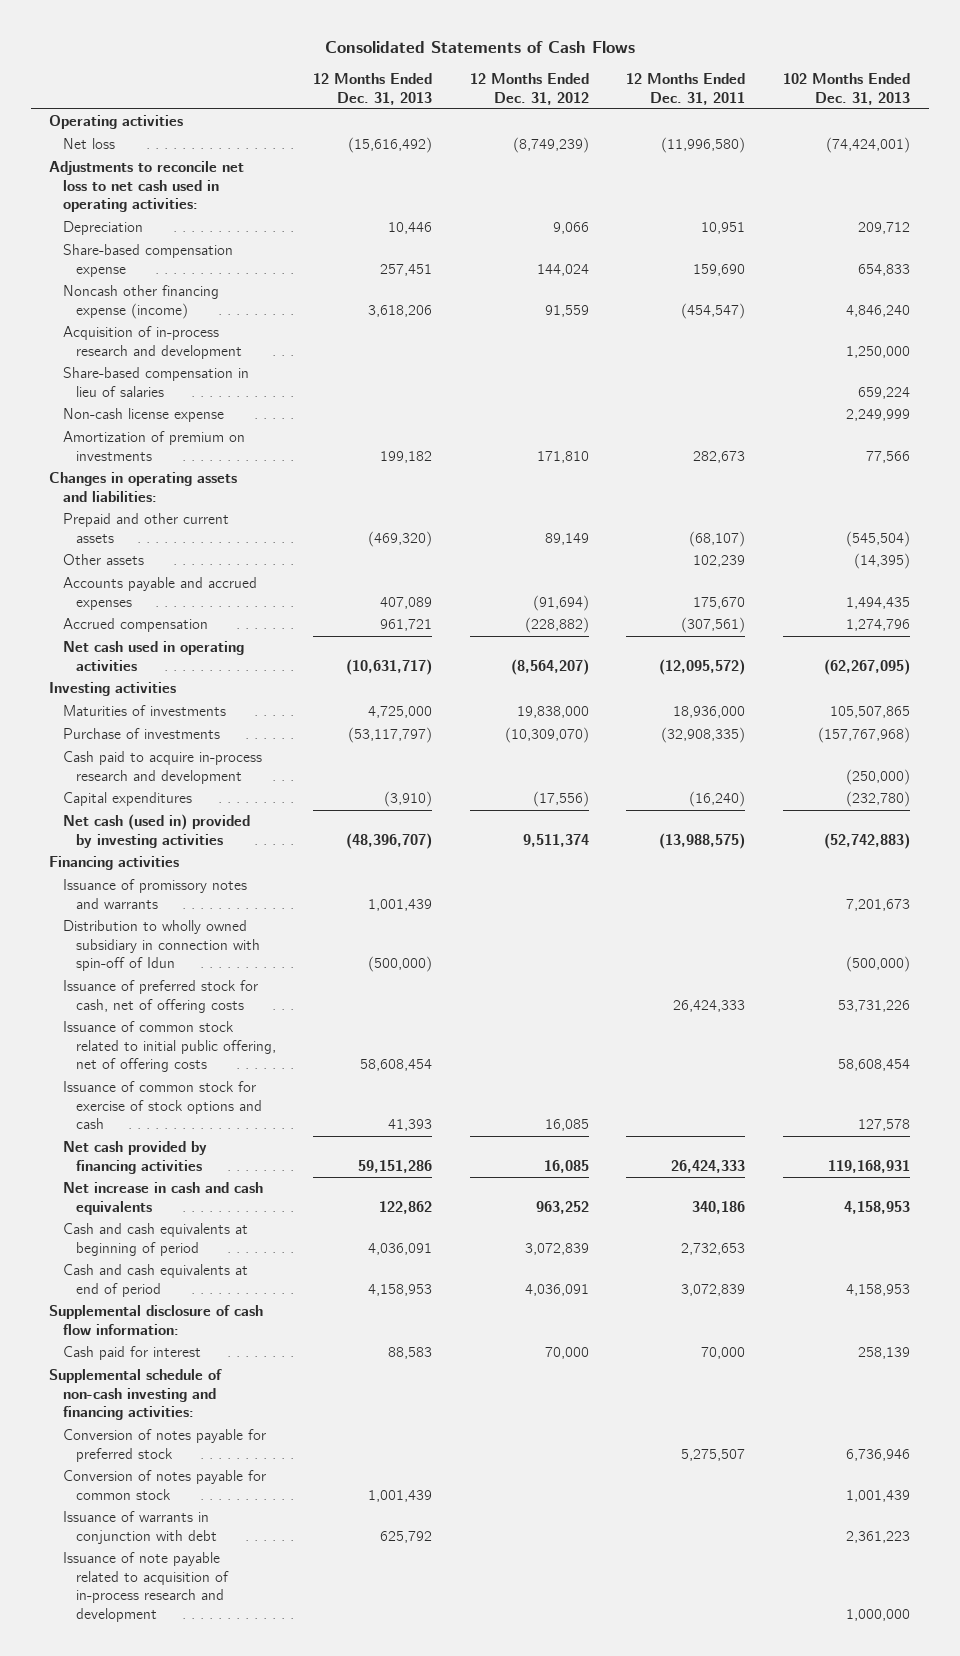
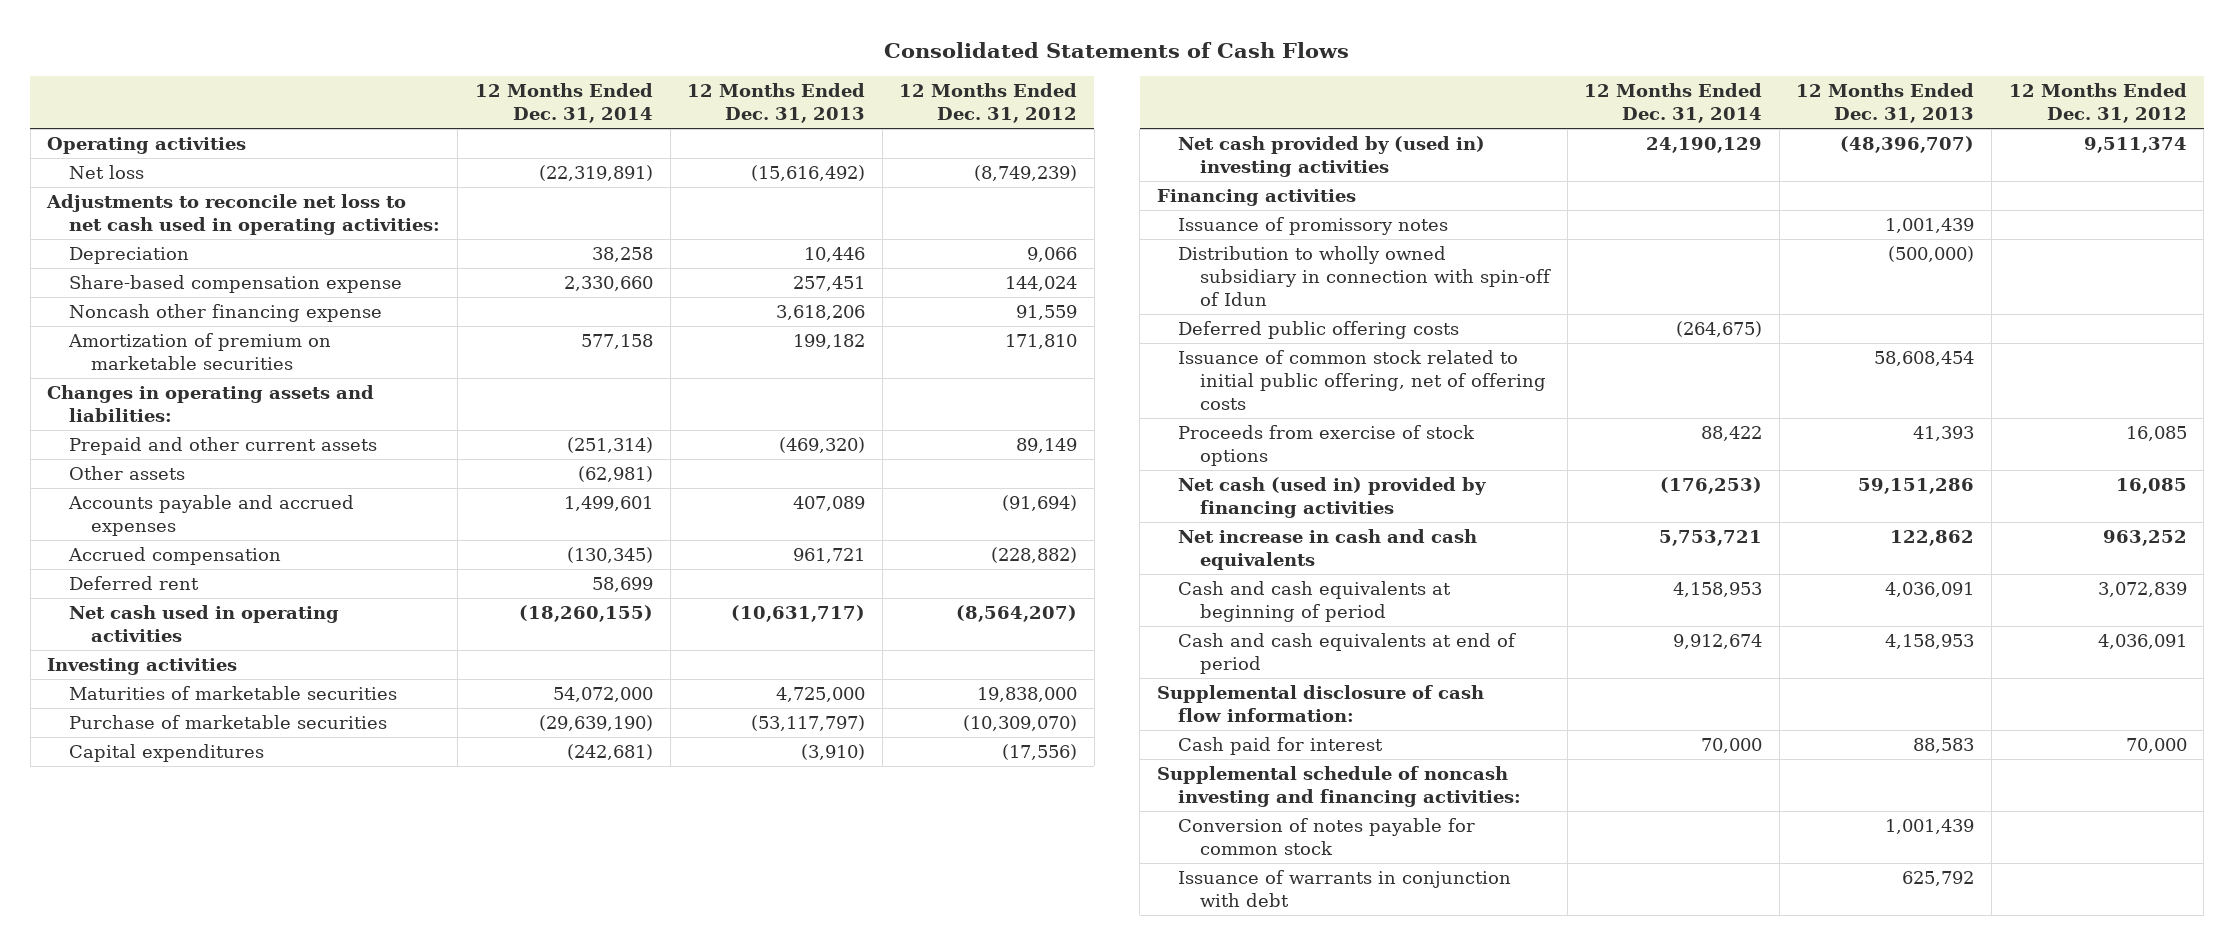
[626,73,746,105] 12 Months Ended Dec. 31, 2011 -> none
[783,73,911,105] 102 Months Ended Dec. 31, 2013 -> none
none -> [474,83,653,124] 12 Months Ended Dec. 31, 2014
[62,326,242,359] Acquisition of in-process research and development -> none
[62,367,249,397] Share-based compensation in lieu of salaries -> none
[62,408,224,423] Non-cash license expense -> none
[62,285,219,319] Noncash other financing expense (income) -> [69,303,383,322] Noncash other financing expense
[62,431,245,461] Amortization of premium on investments -> [68,332,332,371] Amortization of premium on marketable securities
none -> [69,575,200,590] Deferred rent
[62,751,262,784] Cash paid to acquire in-process research and development -> none
[62,705,226,717] Maturities of investments -> [69,685,398,700] Maturities of marketable securities
[62,728,220,740] Purchase of investments -> [69,714,388,729] Purchase of marketable securities
[62,814,250,848] Net cash (used in) provided by investing activities -> [1178,135,1486,178] Net cash provided by (used in) investing activities
[62,879,247,909] Issuance of promissory notes and warrants -> [1178,216,1449,235] Issuance of promissory notes
[62,980,258,1013] Issuance of preferred stock for cash, net of offering costs -> none
none -> [1178,320,1460,339] Deferred public offering costs
[62,1081,262,1130] Issuance of common stock for exercise of stock options and cash -> [1178,424,1476,467] Proceeds from exercise of stock options
[62,1141,207,1174] Net cash provided by financing activities -> [1178,476,1487,519] Net cash (used in) provided by financing activities
[62,1429,266,1462] Conversion of notes payable for preferred stock -> none
[49,1369,223,1421] Supplemental schedule of non-cash investing and financing activities: -> [1156,765,1522,808] Supplemental schedule of noncash investing and financing activities:
[62,1552,229,1622] Issuance of note payable related to acquisition of in-process research and development -> none

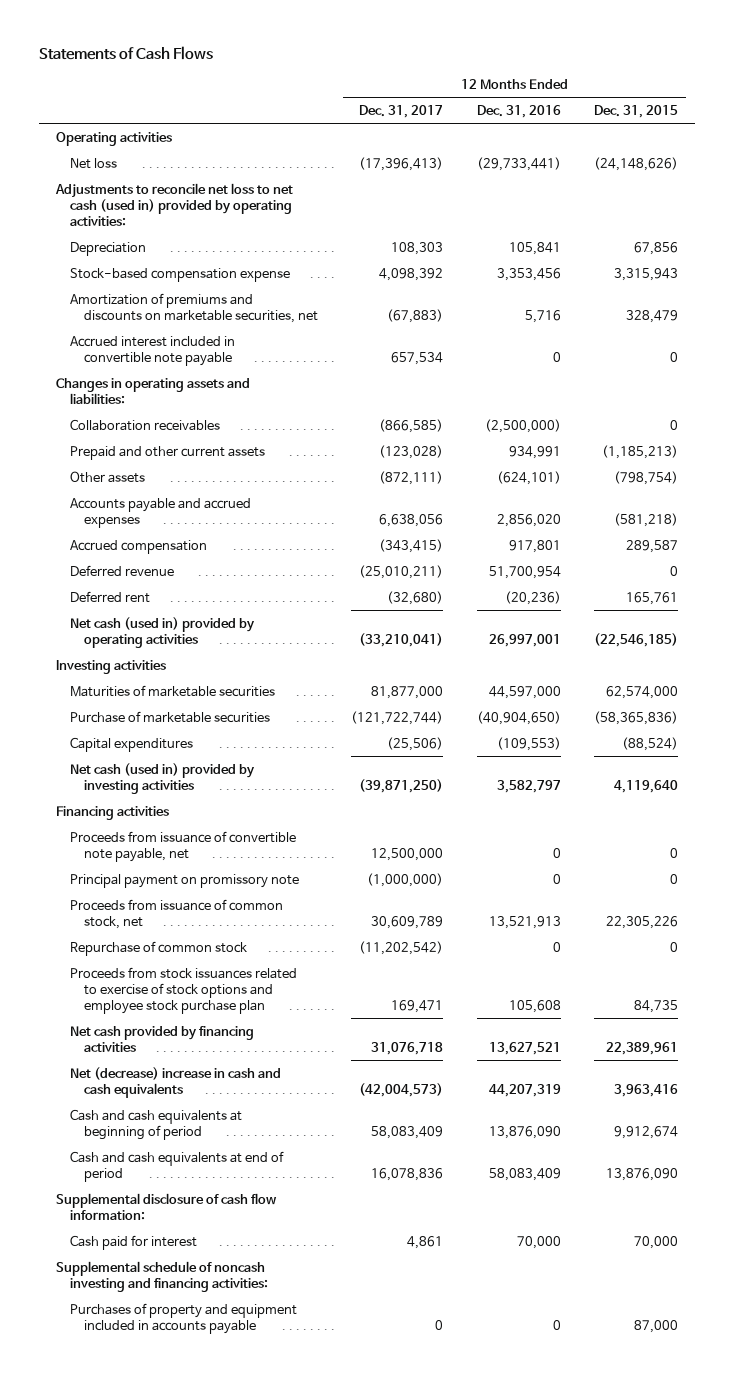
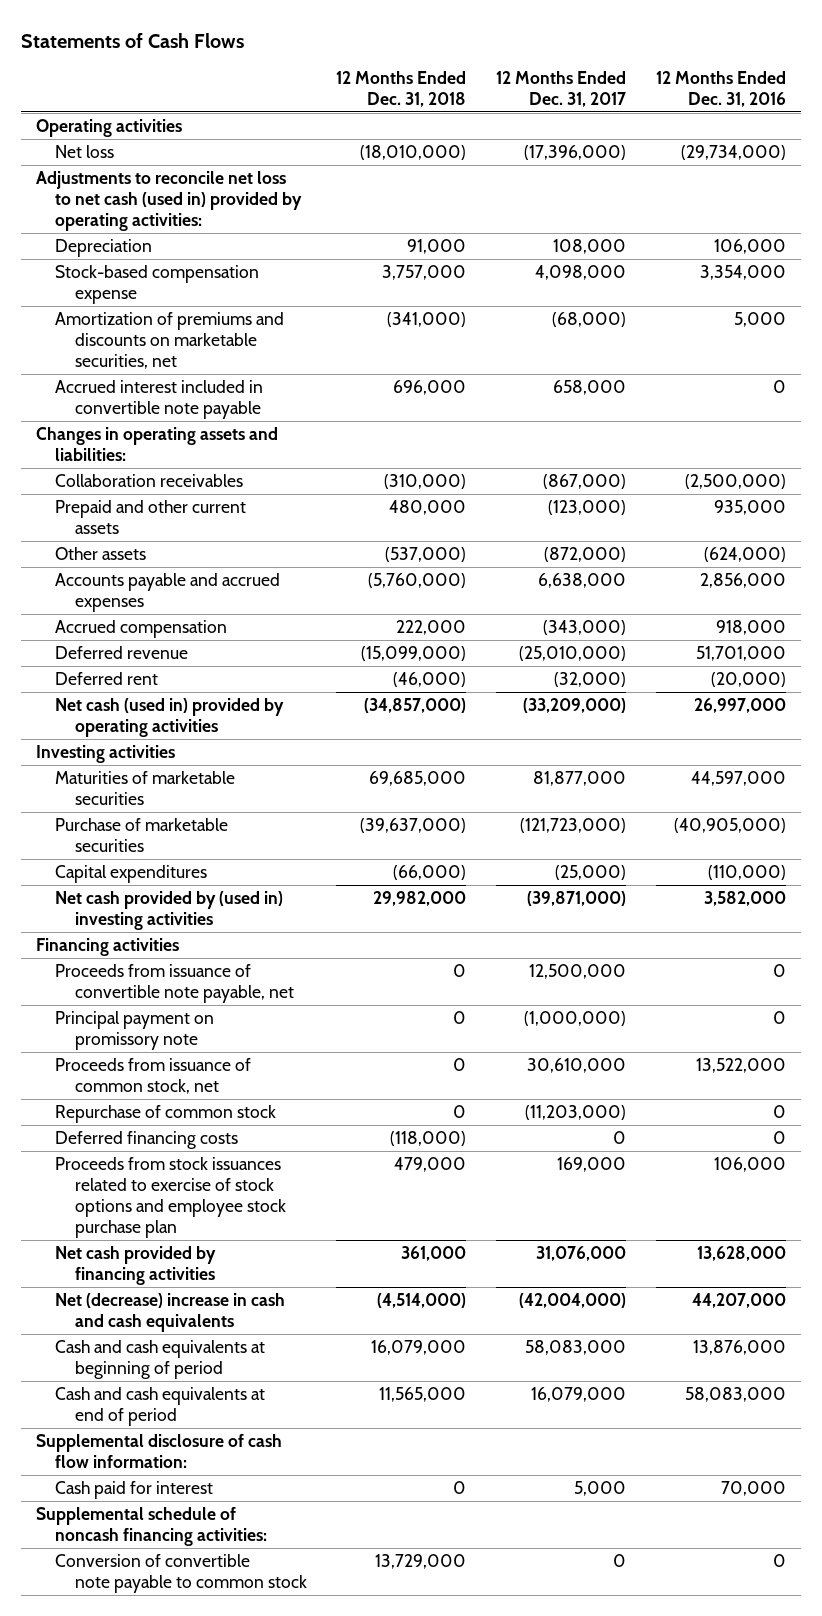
[594,105,679,119] Dec. 31, 2015 -> none
none -> [336,71,467,108] 12 Months Ended Dec. 31, 2018
[359,156,444,171] (17,396,413) -> [524,144,627,160] (17,396,000)
[476,156,561,171] (29,733,441) -> [681,144,787,160] (29,734,000)
[391,241,444,255] 108,303 -> [553,238,627,254] 108,000
[508,241,561,255] 105,841 -> [714,238,787,254] 106,000
[379,267,444,281] 4,098,392 -> [535,264,627,280] 4,098,000
[496,267,561,281] 3,353,456 -> [700,264,787,280] 3,354,000
[387,308,444,323] (67,883) -> [552,311,627,327] (68,000)
[524,309,561,323] 5,716 -> [734,311,787,327] 5,000
[391,351,444,365] 657,534 -> [553,379,627,395] 658,000
[379,418,444,433] (866,585) -> [543,473,627,489] (867,000)
[379,444,444,459] (123,028) -> [548,499,627,515] (123,000)
[508,445,561,459] 934,991 -> [714,499,787,515] 935,000
[379,470,444,485] (872,111) -> [544,546,627,562] (872,000)
[496,470,561,485] (624,101) -> [704,546,787,562] (624,000)
[379,513,444,527] 6,638,056 -> [538,572,627,588] 6,638,000
[496,513,561,527] 2,856,020 -> [700,572,787,588] 2,856,000
[379,538,444,553] (343,415) -> [543,619,627,635] (343,000)
[508,539,561,553] 917,801 -> [716,619,787,635] 918,000
[359,564,444,579] (25,010,211) -> [519,645,627,661] (25,010,000)
[488,565,561,579] 51,700,954 -> [696,645,787,661] 51,701,000
[387,590,444,605] (32,680) -> [554,671,627,687] (32,000)
[504,590,561,605] (20,236) -> [711,671,787,687] (20,000)
[359,632,444,647] (33,210,041) -> [523,697,627,713] (33,209,000)
[488,633,561,647] 26,997,001 -> [694,697,787,713] 26,997,000
[351,710,444,725] (121,722,744) -> [520,817,627,833] (121,723,000)
[476,710,561,725] (40,904,650) -> [674,817,787,833] (40,905,000)
[387,736,444,751] (25,506) -> [555,864,627,880] (25,000)
[496,736,561,751] (109,553) -> [708,864,787,880] (110,000)
[69,762,255,794] Net cash (used in) provided by investing activities -> [55,890,284,930] Net cash provided by (used in) investing activities
[359,778,444,793] (39,871,250) -> [527,890,627,906] (39,871,000)
[496,779,561,793] 3,582,797 -> [704,890,787,906] 3,582,000
[371,915,444,929] 30,609,789 -> [527,1057,627,1073] 30,610,000
[488,915,561,929] 13,521,913 -> [696,1057,787,1073] 13,522,000
[359,940,444,955] (11,202,542) -> [525,1104,627,1120] (11,203,000)
none -> [55,1130,239,1149] Deferred financing costs
[391,999,444,1013] 169,471 -> [557,1156,627,1172] 169,000
[508,999,561,1013] 105,608 -> [714,1156,787,1172] 106,000
[371,1041,444,1055] 31,076,718 -> [536,1245,627,1261] 31,076,000
[488,1041,561,1055] 13,627,521 -> [697,1245,787,1261] 13,628,000
[359,1082,444,1097] (42,004,573) -> [519,1292,627,1308] (42,004,000)
[488,1083,561,1097] 44,207,319 -> [692,1292,787,1308] 44,207,000
[371,1125,444,1139] 58,083,409 -> [525,1339,627,1355] 58,083,000
[488,1125,561,1139] 13,876,090 -> [693,1339,787,1355] 13,876,000
[371,1167,444,1181] 16,078,836 -> [531,1386,627,1402] 16,079,000
[488,1167,561,1181] 58,083,409 -> [685,1386,787,1402] 58,083,000
[69,1302,297,1334] Purchases of property and equipment included in accounts payable -> none
[407,1235,444,1249] 4,861 -> [574,1480,627,1496] 5,000
[55,1260,268,1292] Supplemental schedule of noncash investing and financing activities: -> [35,1506,268,1546] Supplemental schedule of noncash financing activities:
none -> [55,1553,307,1593] Conversion of convertible note payable to common stock

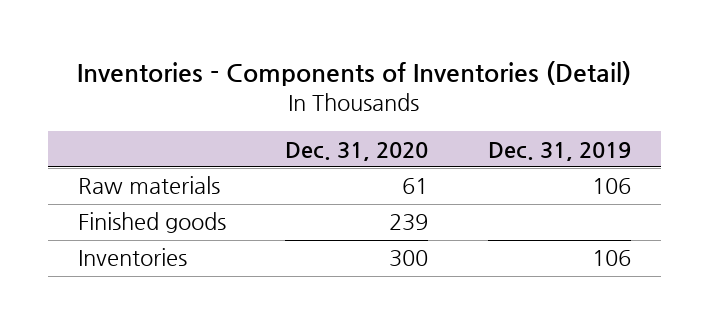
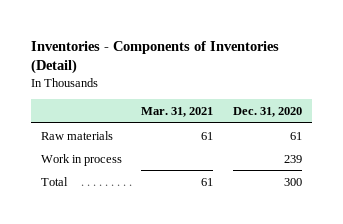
[488,141,632,161] Dec. 31, 2019 -> none
none -> [141,107,214,118] Mar. 31, 2021
[77,212,226,234] Finished goods -> [40,153,122,166] Work in process
[77,248,187,267] Inventories -> [40,176,68,186] Total

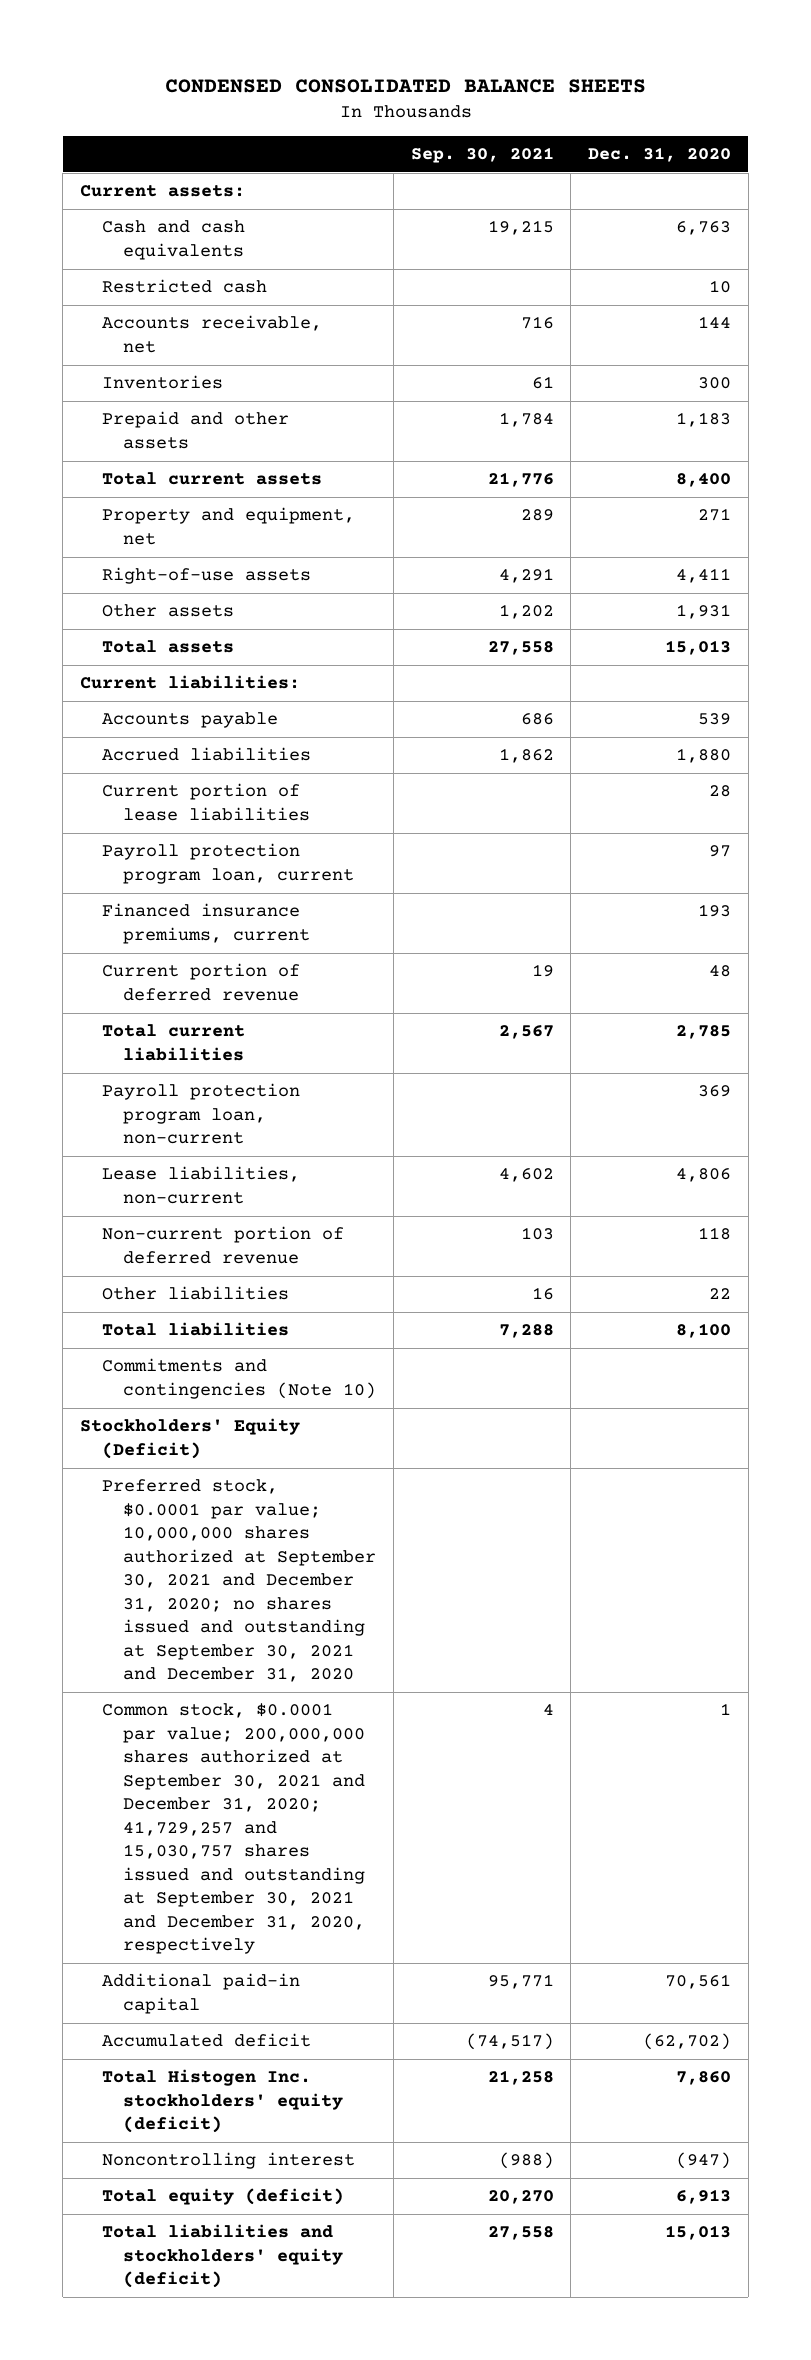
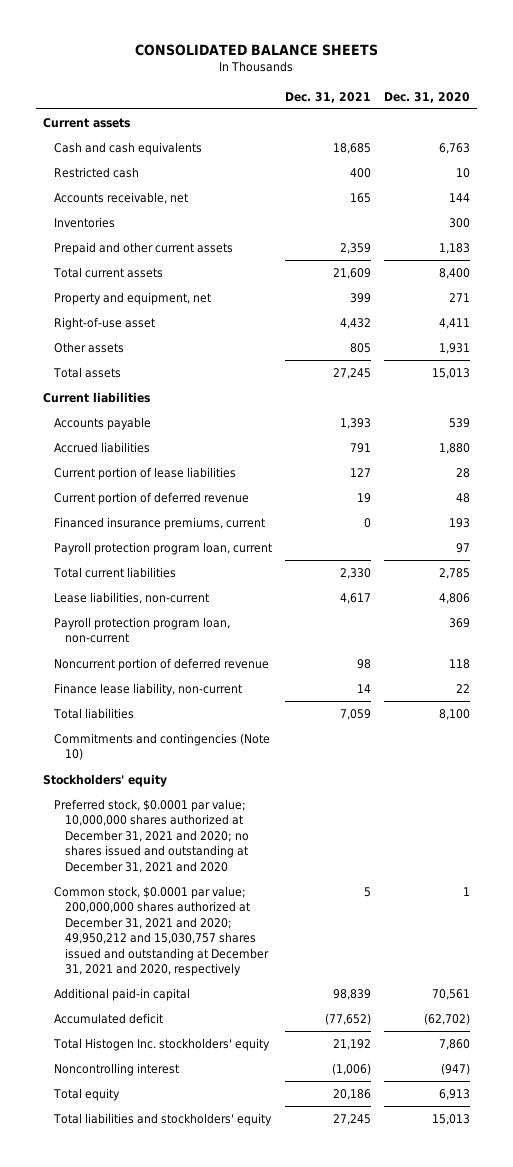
[164,78,646,93] CONDENSED CONSOLIDATED BALANCE SHEETS -> [135,43,379,56] CONSOLIDATED BALANCE SHEETS
[410,146,554,163] Sep. 30, 2021 -> none
none -> [285,91,372,103] Dec. 31, 2021
[80,185,246,198] Current assets: -> [42,118,130,129] Current assets
[101,411,289,449] Prepaid and other assets -> [53,242,233,256] Prepaid and other current assets
[101,567,311,585] Right-of-use assets -> [53,317,155,331] Right-of-use asset
[80,675,301,690] Current liabilities: -> [42,392,150,404] Current liabilities
[101,903,311,944] Financed insurance premiums, current -> [53,517,265,531] Financed insurance premiums, current
[101,843,355,884] Payroll protection program loan, current -> [53,542,272,556] Payroll protection program loan, current
[101,1286,289,1301] Other liabilities -> none
[101,1083,300,1145] Payroll protection program loan, non-current -> [53,617,230,644] Payroll protection program loan, non-current
[101,1226,344,1264] Non-current portion of deferred revenue -> [53,658,269,672] Noncurrent portion of deferred revenue
none -> [53,683,242,697] Finance lease liability, non-current
[80,1418,301,1459] Stockholders' Equity (Deficit) -> [42,774,167,788] Stockholders' equity
[101,1479,377,1683] Preferred stock, $0.0001 par value; 10,000,000 shares authorized at September 30, 2021 and December 31, 2020; no shares issued and outstanding at September 30, 2021 and December 31, 2020 -> [53,799,250,873] Preferred stock, $0.0001 par value; 10,000,000 shares authorized at December 31, 2021 and 2020; no shares issued and outstanding at December 31, 2021 and 2020
[101,1703,366,1955] Common stock, $0.0001 par value; 200,000,000 shares authorized at September 30, 2021 and December 31, 2020; 41,729,257 and 15,030,757 shares issued and outstanding at September 30, 2021 and December 31, 2020, respectively -> [53,886,270,977] Common stock, $0.0001 par value; 200,000,000 shares authorized at December 31, 2021 and 2020; 49,950,212 and 15,030,757 shares issued and outstanding at December 31, 2021 and 2020, respectively
[101,2069,344,2134] Total Histogen Inc. stockholders' equity (deficit) -> [52,1038,270,1052] Total Histogen Inc. stockholders' equity
[101,2188,344,2206] Total equity (deficit) -> [52,1088,120,1102] Total equity
[101,2224,344,2289] Total liabilities and stockholders' equity (deficit) -> [52,1113,272,1127] Total liabilities and stockholders' equity

